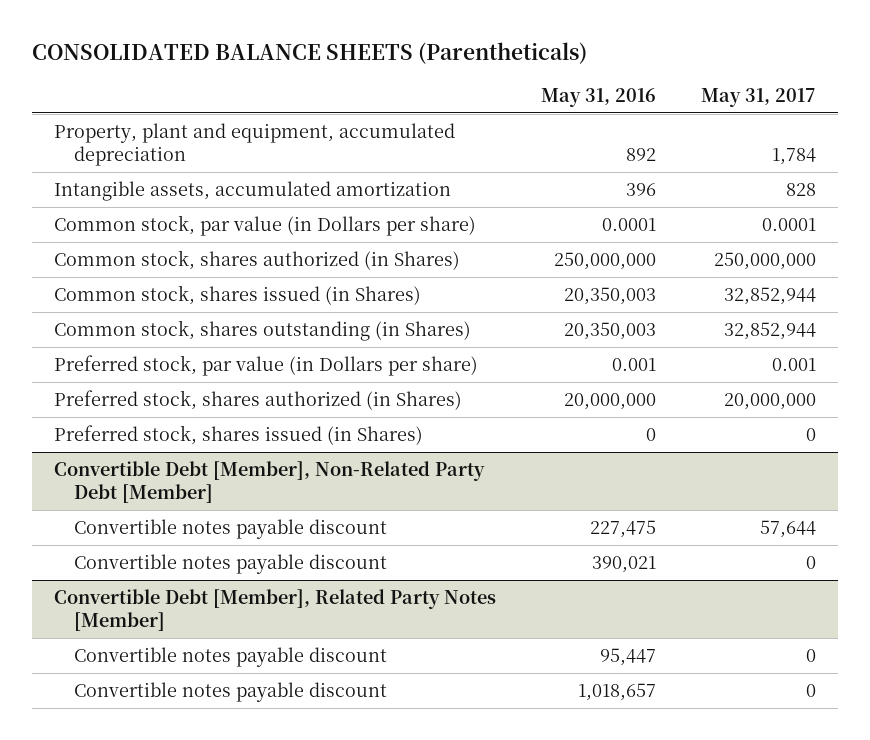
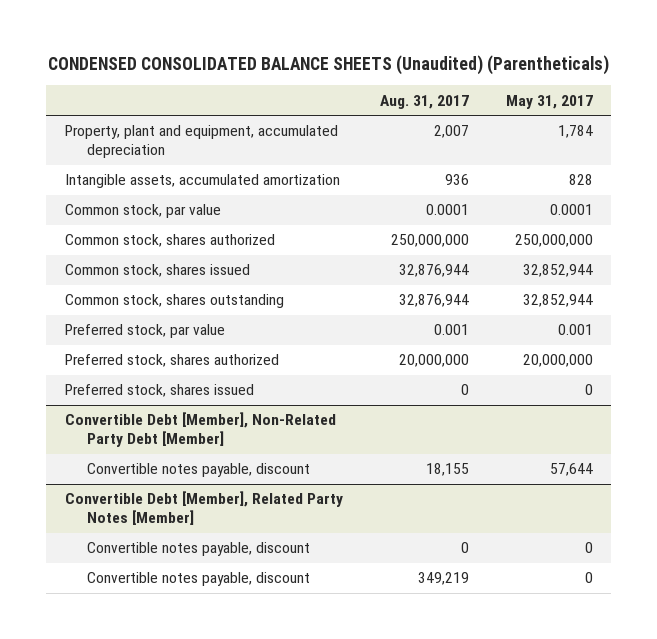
[32,42,588,65] CONSOLIDATED BALANCE SHEETS (Parentheticals) -> [47,54,609,75] CONDENSED CONSOLIDATED BALANCE SHEETS (Unaudited) (Parentheticals)
[540,88,656,108] May 31, 2016 -> none
none -> [379,94,469,109] Aug. 31, 2017
[54,214,477,236] Common stock, par value (in Dollars per share) -> [64,204,221,219] Common stock, par value
[54,249,461,270] Common stock, shares authorized (in Shares) -> [64,234,275,248] Common stock, shares authorized
[54,284,422,305] Common stock, shares issued (in Shares) -> [64,264,250,278] Common stock, shares issued
[54,319,472,341] Common stock, shares outstanding (in Shares) -> [64,294,284,309] Common stock, shares outstanding
[54,354,479,376] Preferred stock, par value (in Dollars per share) -> [64,324,225,339] Preferred stock, par value
[54,389,463,410] Preferred stock, shares authorized (in Shares) -> [64,354,279,368] Preferred stock, shares authorized
[54,424,424,445] Preferred stock, shares issued (in Shares) -> [64,384,254,398] Preferred stock, shares issued
[73,553,387,574] Convertible notes payable discount -> none
[73,518,387,539] Convertible notes payable discount -> [87,463,311,478] Convertible notes payable, discount
[73,646,387,667] Convertible notes payable discount -> [87,542,311,557] Convertible notes payable, discount
[73,681,387,702] Convertible notes payable discount -> [87,572,311,587] Convertible notes payable, discount

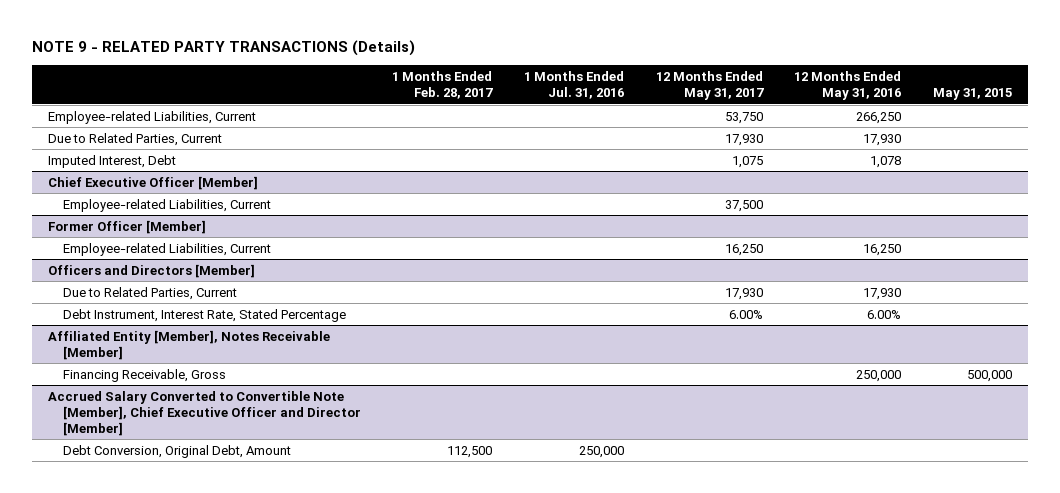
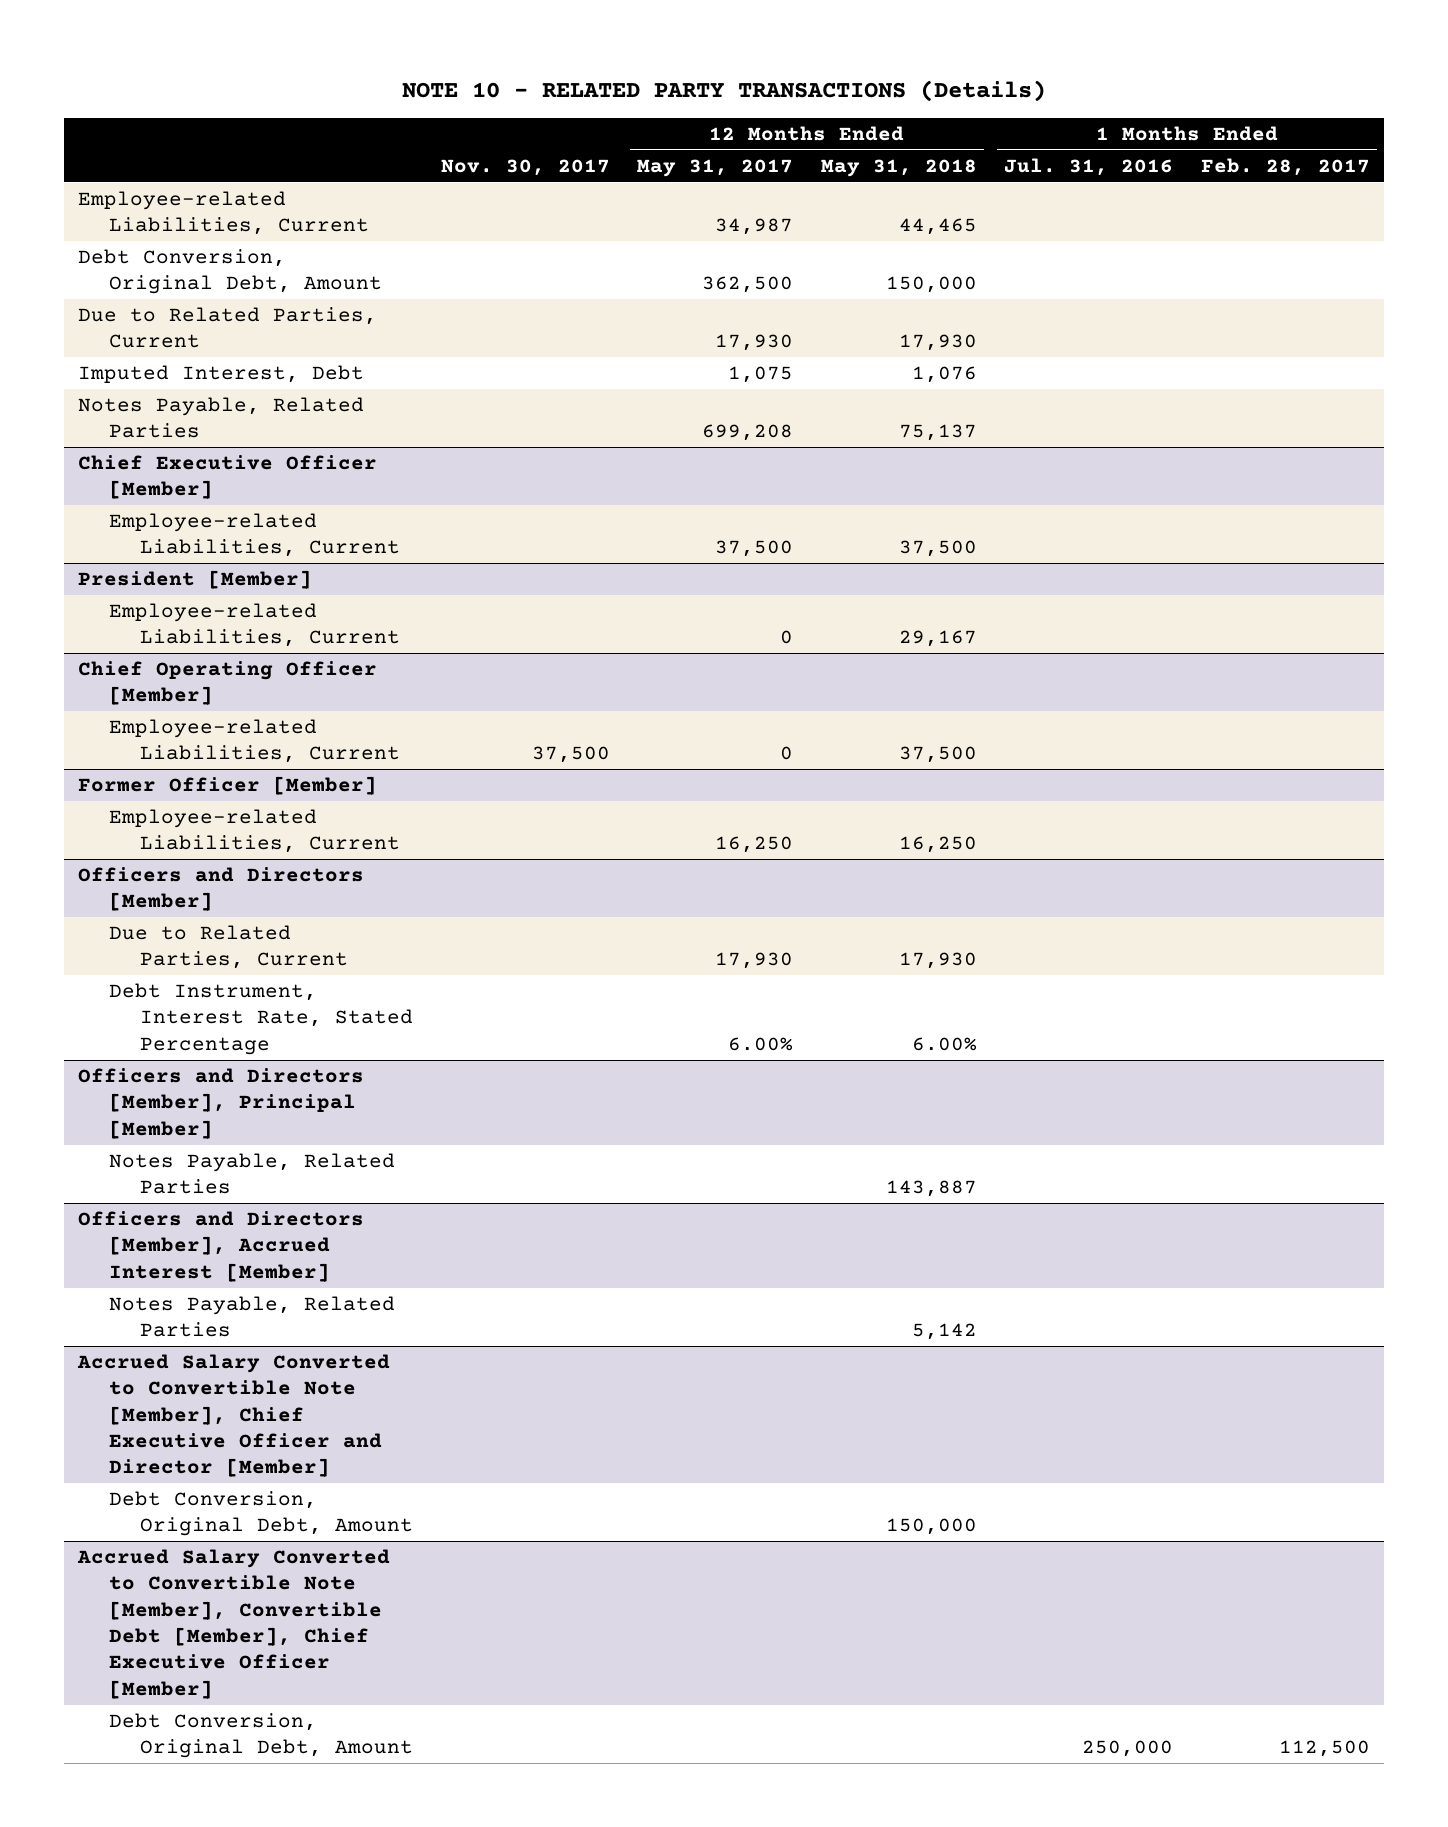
[31,40,415,57] NOTE 9 - RELATED PARTY TRANSACTIONS (Details) -> [401,79,1046,102] NOTE 10 - RELATED PARTY TRANSACTIONS (Details)
[794,71,902,101] 12 Months Ended May 31, 2016 -> none
[932,88,1012,101] May 31, 2015 -> none
none -> [440,158,610,176] Nov. 30, 2017
none -> [820,158,977,177] May 31, 2018
[724,111,763,124] 53,750 -> [715,218,794,236] 34,987
none -> [78,249,383,295] Debt Conversion, Original Debt, Amount
none -> [78,397,365,439] Notes Payable, Related Parties
none -> [78,570,313,590] President [Member]
none -> [109,603,401,648] Employee-related Liabilities, Current
none -> [78,661,378,706] Chief Operating Officer [Member]
none -> [109,719,401,764] Employee-related Liabilities, Current
[47,329,330,360] Affiliated Entity [Member], Notes Receivable [Member] -> none
[62,368,226,382] Financing Receivable, Gross -> none
none -> [78,1068,365,1139] Officers and Directors [Member], Principal [Member]
none -> [109,1153,396,1195] Notes Payable, Related Parties
none -> [78,1211,365,1282] Officers and Directors [Member], Accrued Interest [Member]
none -> [109,1296,396,1338] Notes Payable, Related Parties
none -> [109,1491,414,1537] Debt Conversion, Original Debt, Amount
none -> [77,1549,391,1699] Accrued Salary Converted to Convertible Note [Member], Convertible Debt [Member], Chief Executive Officer [Member]

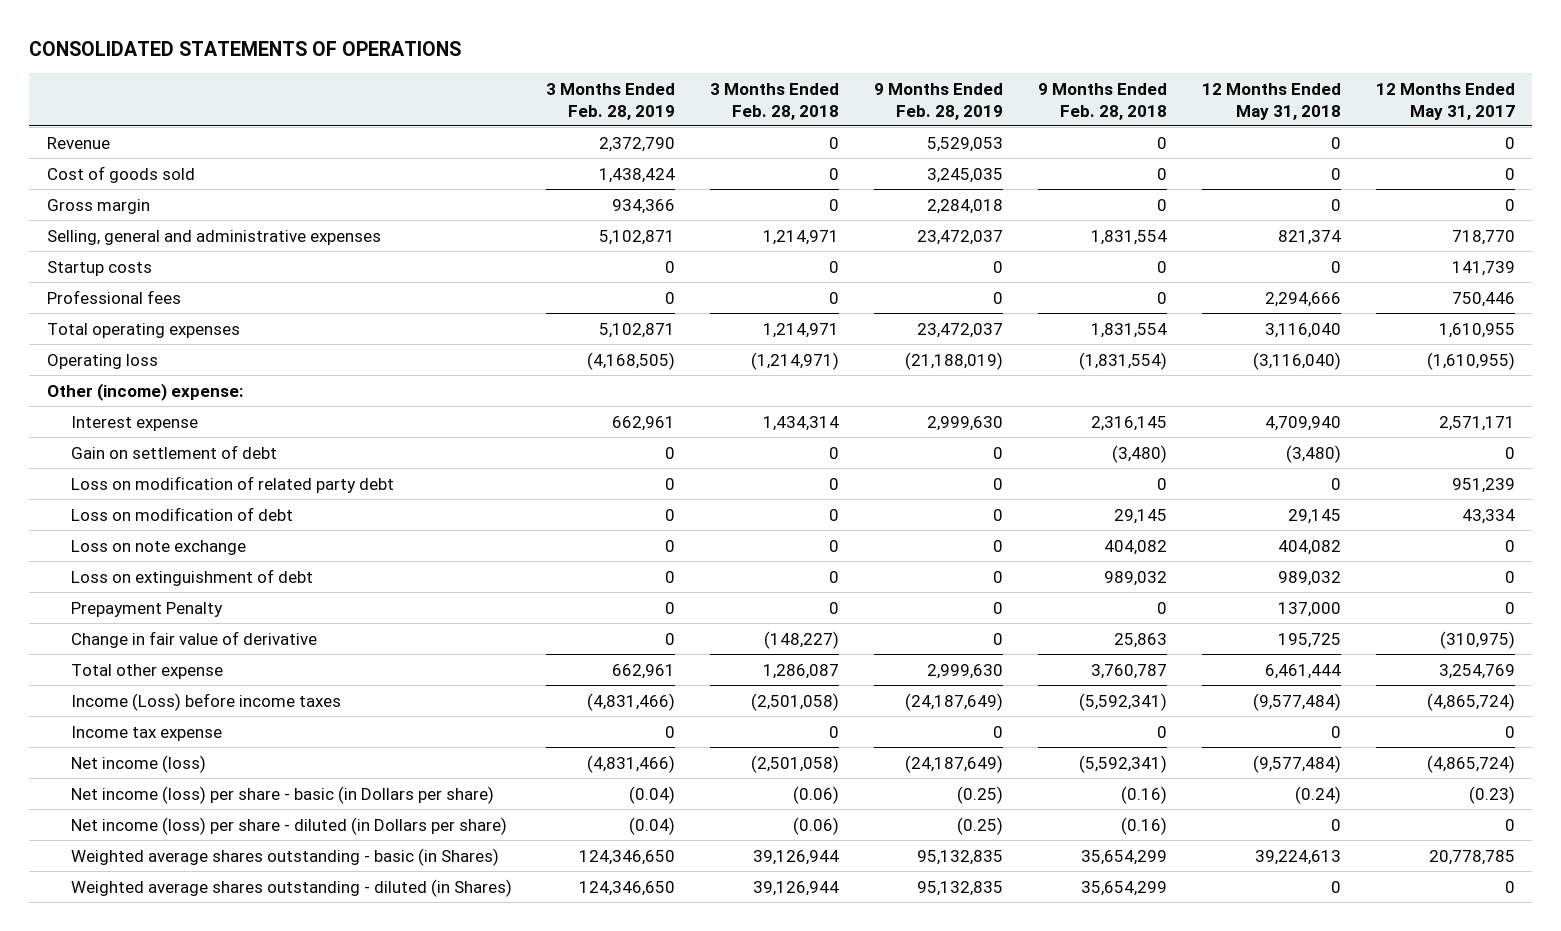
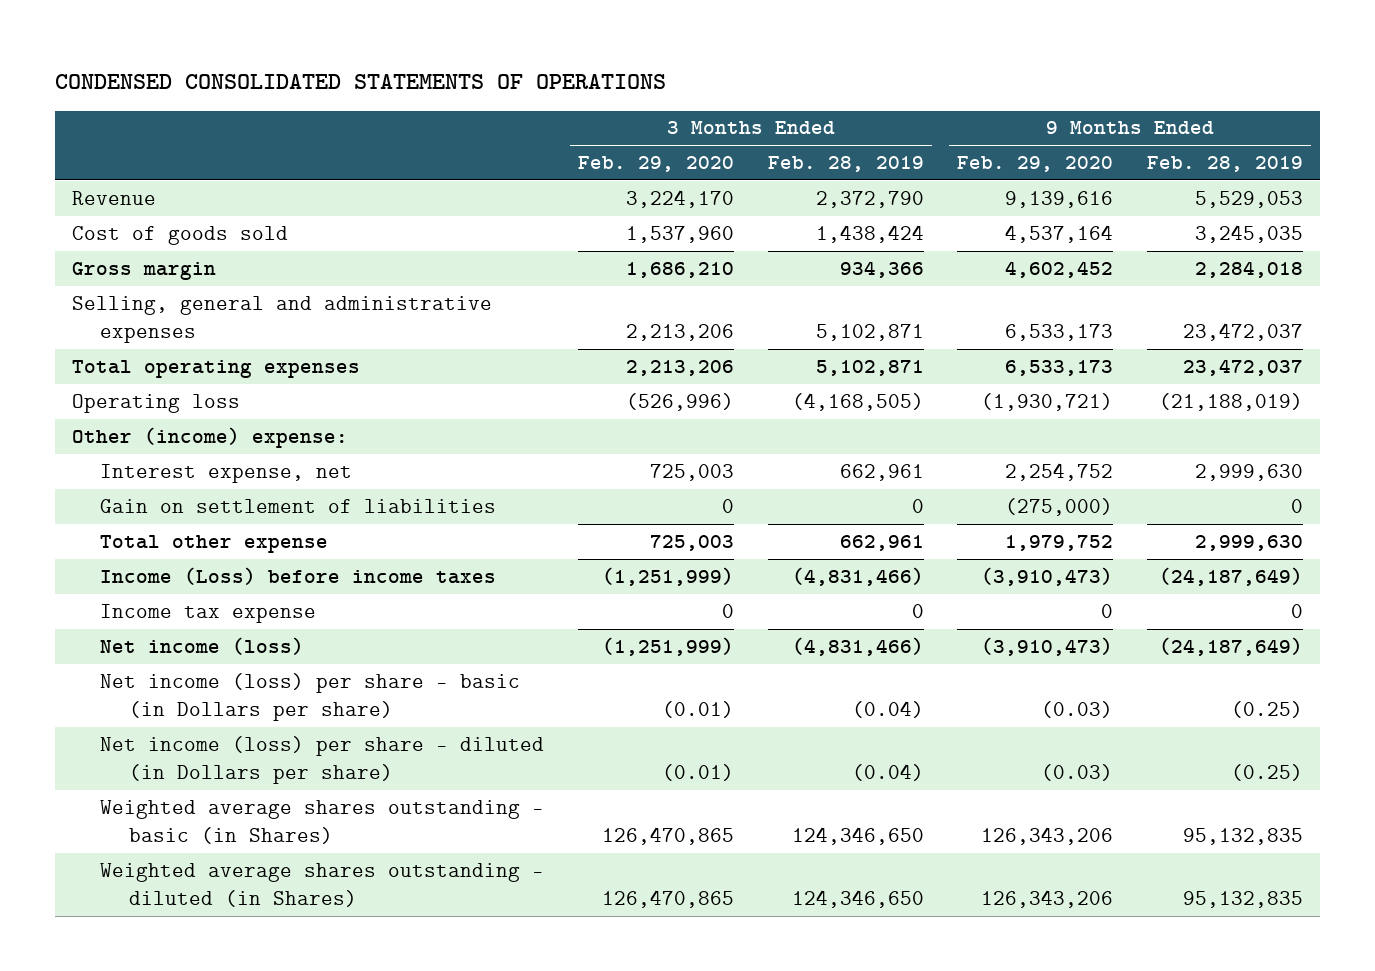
[29,41,462,57] CONSOLIDATED STATEMENTS OF OPERATIONS -> [55,73,667,89] CONDENSED CONSOLIDATED STATEMENTS OF OPERATIONS
[710,82,840,120] 3 Months Ended Feb. 28, 2018 -> none
[1037,82,1167,120] 9 Months Ended Feb. 28, 2018 -> none
[1201,82,1341,120] 12 Months Ended May 31, 2018 -> none
[1375,82,1515,120] 12 Months Ended May 31, 2017 -> none
none -> [578,156,735,173] Feb. 29, 2020
none -> [957,156,1114,173] Feb. 29, 2020
[46,260,152,276] Startup costs -> none
[46,289,181,304] Professional fees -> none
[70,475,394,493] Loss on modification of related party debt -> none
[70,506,293,521] Loss on modification of debt -> none
[70,539,246,555] Loss on note exchange -> none
[70,568,313,586] Loss on extinguishment of debt -> none
[70,601,223,617] Prepayment Penalty -> none
[70,630,317,648] Change in fair value of derivative -> none
[70,415,198,431] Interest expense -> [100,463,353,483] Interest expense, net
[70,444,277,459] Gain on settlement of debt -> [100,498,497,513] Gain on settlement of liabilities

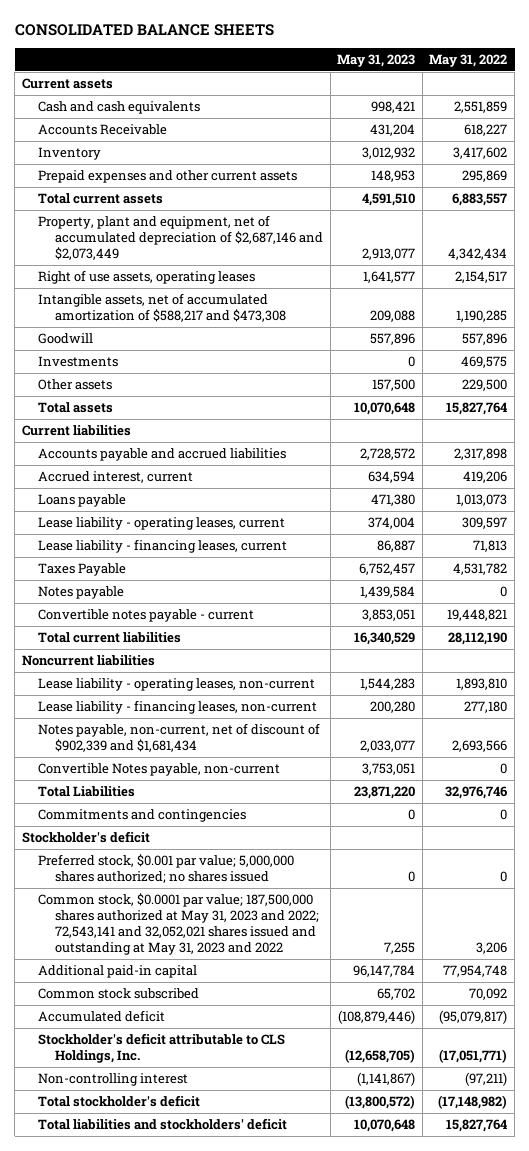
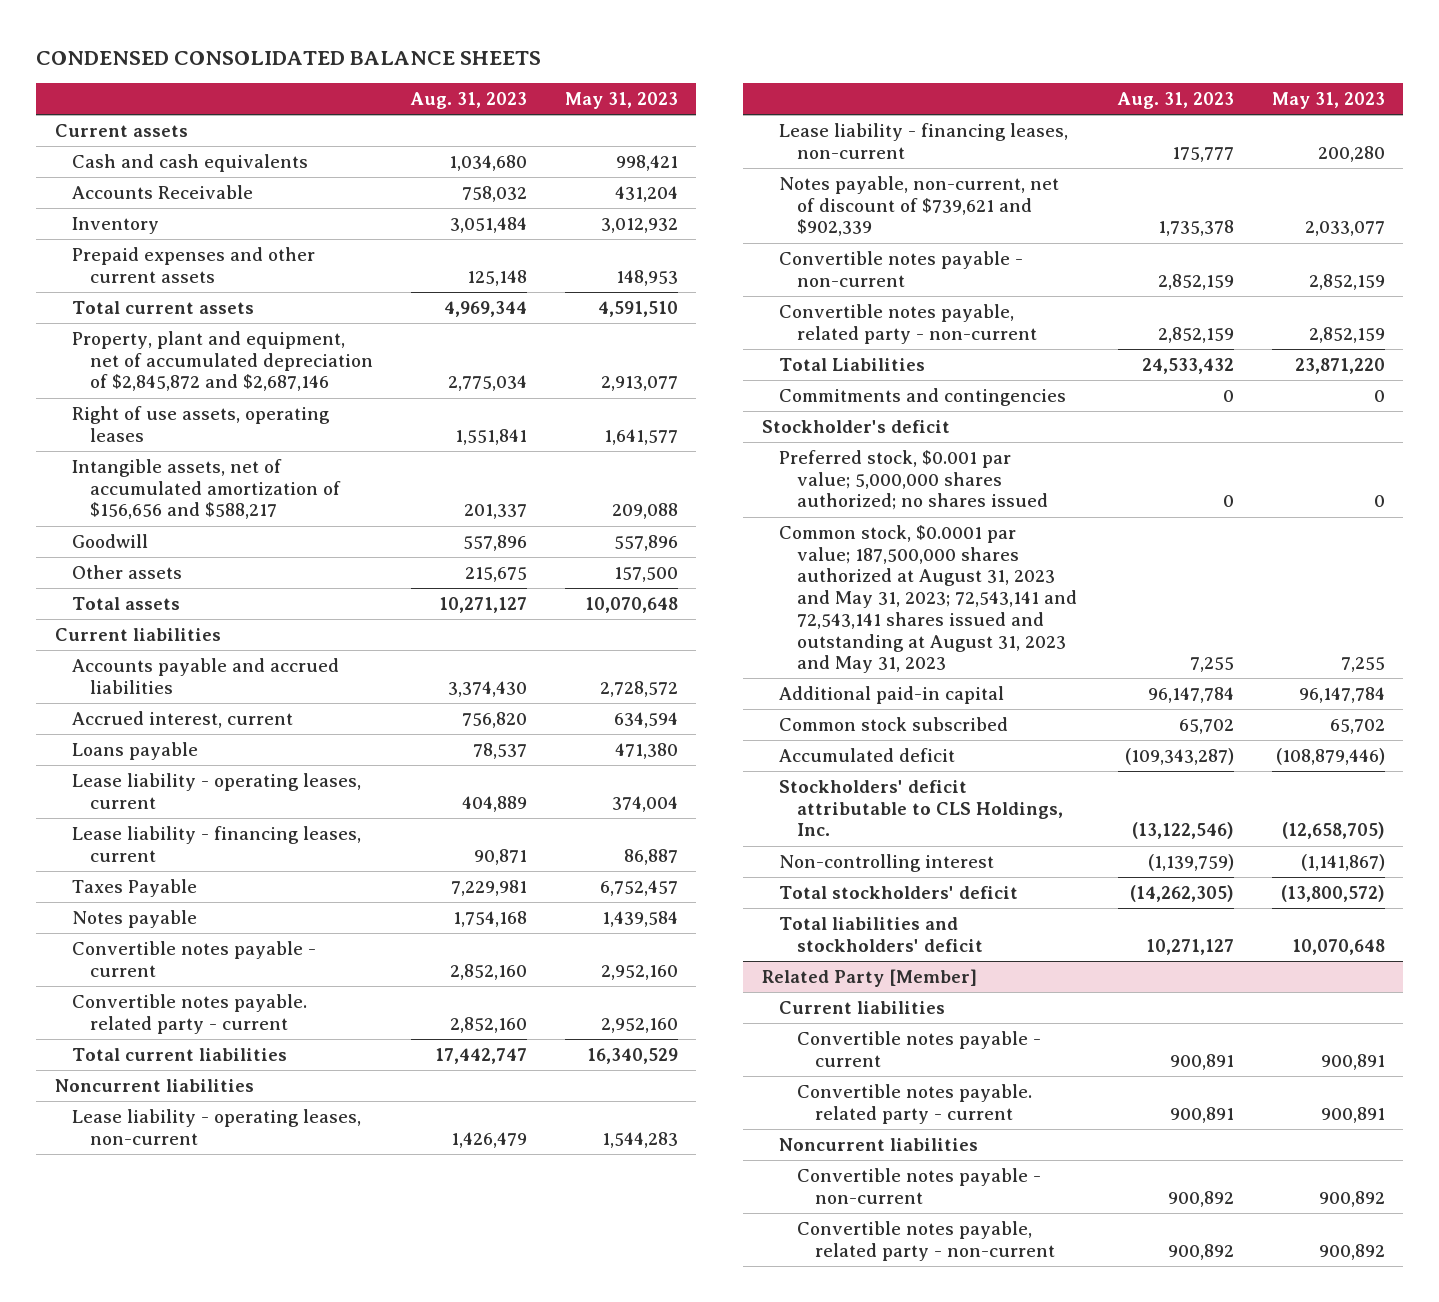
[14,23,274,36] CONSOLIDATED BALANCE SHEETS -> [35,50,541,65] CONDENSED CONSOLIDATED BALANCE SHEETS
[429,53,508,67] May 31, 2022 -> none
none -> [409,92,527,110] Aug. 31, 2023
[38,215,324,261] Property, plant and equipment, net of accumulated depreciation of $2,687,146 and $2,073,449 -> [72,330,374,392] Property, plant and equipment, net of accumulated depreciation of $2,845,872 and $2,687,146
[38,293,287,323] Intangible assets, net of accumulated amortization of $588,217 and $473,308 -> [72,458,342,520] Intangible assets, net of accumulated amortization of $156,656 and $588,217
[38,356,119,368] Investments -> none
[362,609,416,622] 3,853,051 -> [600,964,678,980] 2,952,160
none -> [72,993,308,1034] Convertible notes payable. related party - current
[38,723,321,753] Notes payable, non-current, net of discount of $902,339 and $1,681,434 -> [779,175,1060,237] Notes payable, non-current, net of discount of $739,621 and $902,339
[38,763,281,777] Convertible Notes payable, non-current -> [779,250,1024,287] Convertible notes payable - non-current
[362,763,416,776] 3,753,051 -> [1308,273,1385,290] 2,852,159
none -> [779,303,1038,344] Convertible notes payable, related party - non-current
[38,893,320,956] Common stock, $0.0001 par value; 187,500,000 shares authorized at May 31, 2023 and 2022; 72,543,141 and 32,052,021 shares issued and outstanding at May 31, 2023 and 2022 -> [779,524,1078,674] Common stock, $0.0001 par value; 187,500,000 shares authorized at August 31, 2023 and May 31, 2023; 72,543,141 and 72,543,141 shares issued and outstanding at August 31, 2023 and May 31, 2023
[38,1033,286,1064] Stockholder's deficit attributable to CLS Holdings, Inc. -> [779,779,1064,837] Stockholders' deficit attributable to CLS Holdings, Inc.
[38,1095,201,1108] Total stockholder's deficit -> [779,885,1019,899] Total stockholders' deficit
none -> [761,968,977,987] Related Party [Member]
none -> [779,1000,946,1014] Current liabilities
none -> [797,1030,1042,1067] Convertible notes payable - current
none -> [797,1083,1033,1124] Convertible notes payable. related party - current
none -> [779,1137,979,1151] Noncurrent liabilities
none -> [797,1167,1042,1204] Convertible notes payable - non-current
none -> [797,1220,1056,1261] Convertible notes payable, related party - non-current

